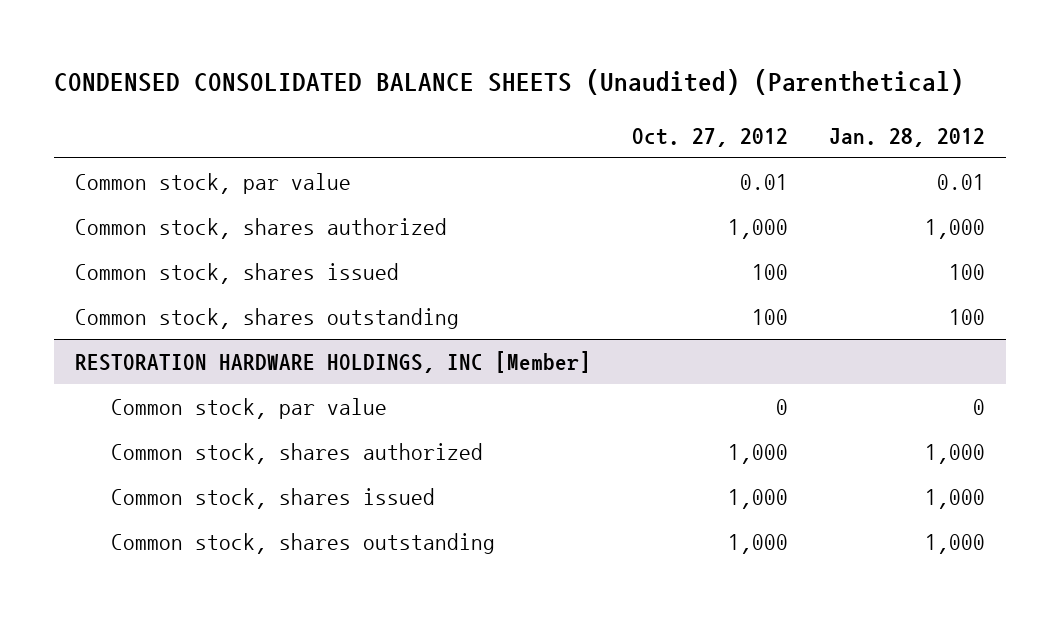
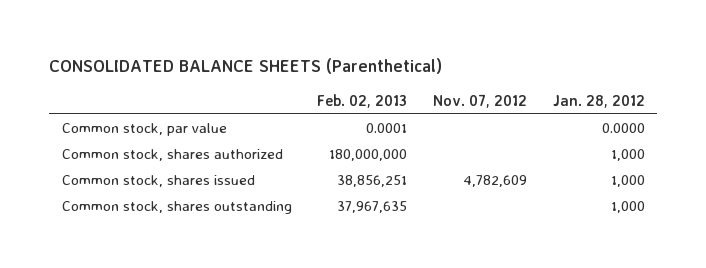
[54,68,965,95] CONDENSED CONSOLIDATED BALANCE SHEETS (Unaudited) (Parenthetical) -> [49,58,443,75] CONSOLIDATED BALANCE SHEETS (Parenthetical)
[632,127,789,147] Oct. 27, 2012 -> none
none -> [317,93,408,108] Feb. 02, 2013
none -> [433,93,528,108] Nov. 07, 2012
[74,217,447,239] Common stock, shares authorized -> none
[74,262,399,284] Common stock, shares issued -> none
[74,307,459,329] Common stock, shares outstanding -> none
[74,350,591,373] RESTORATION HARDWARE HOLDINGS, INC [Member] -> none
[110,397,387,419] Common stock, par value -> none
[937,173,986,190] 0.01 -> [601,123,645,134] 0.0000

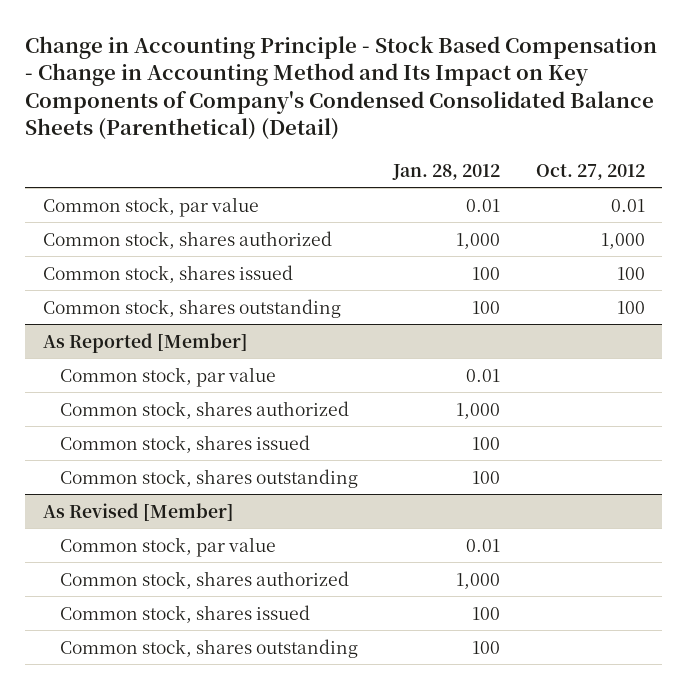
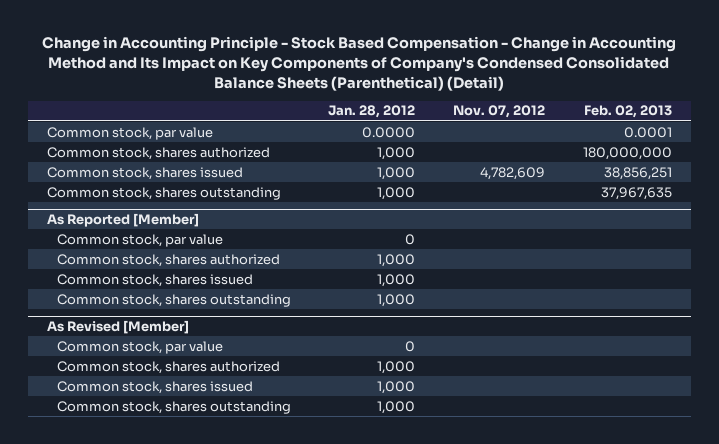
[535,163,645,180] Oct. 27, 2012 -> none
none -> [453,105,546,119] Nov. 07, 2012
none -> [583,105,672,119] Feb. 02, 2013
[466,198,501,212] 0.01 -> [362,126,416,138] 0.0000
[472,266,501,280] 100 -> [377,166,416,180] 1,000
[472,300,501,314] 100 -> [377,186,416,200] 1,000
[466,368,501,382] 0.01 -> [405,233,416,245] 0
[472,436,501,450] 100 -> [377,273,416,287] 1,000
[472,470,501,484] 100 -> [377,293,416,307] 1,000
[466,538,501,552] 0.01 -> [405,340,416,352] 0
[472,606,501,620] 100 -> [377,380,416,394] 1,000
[472,640,501,654] 100 -> [377,400,416,414] 1,000

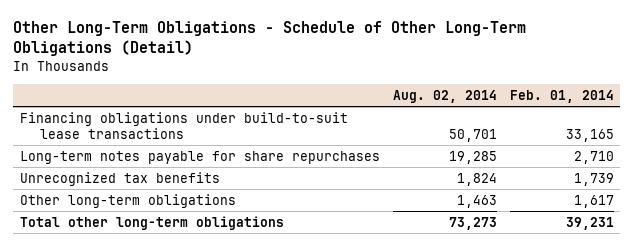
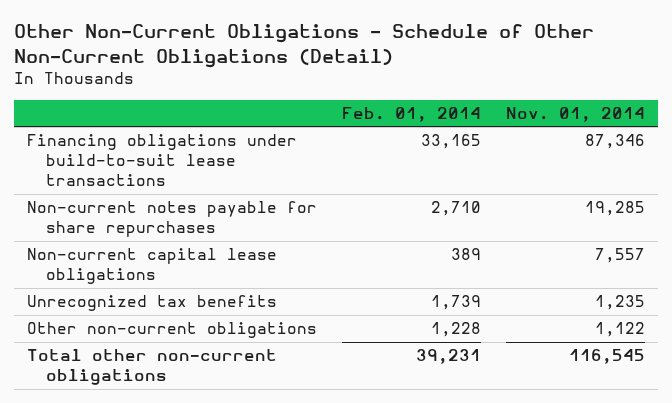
[13,21,527,57] Other Long-Term Obligations - Schedule of Other Long-Term Obligations (Detail) -> [14,24,595,68] Other Non-Current Obligations - Schedule of Other Non-Current Obligations (Detail)
[392,89,497,103] Aug. 02, 2014 -> none
none -> [506,106,646,122] Nov. 01, 2014
[19,150,380,164] Long-term notes payable for share repurchases -> [26,201,317,238] Non-current notes payable for share repurchases
none -> [26,248,277,285] Non-current capital lease obligations
[19,193,236,208] Other long-term obligations -> [26,322,317,339] Other non-current obligations
[573,194,614,208] 1,617 -> [431,322,482,338] 1,228
[19,215,284,230] Total other long-term obligations -> [26,349,277,386] Total other non-current obligations

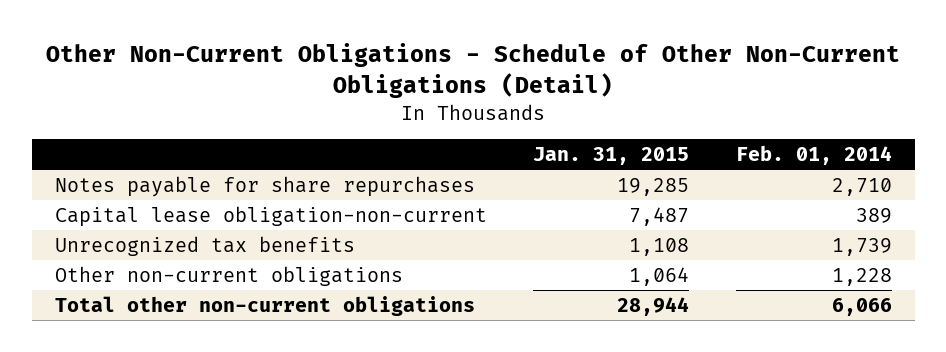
[506,106,646,122] Nov. 01, 2014 -> none
none -> [533,147,690,166] Jan. 31, 2015
[26,134,297,187] Financing obligations under build-to-suit lease transactions -> none
[26,201,317,238] Non-current notes payable for share repurchases -> [54,175,475,197] Notes payable for share repurchases
[26,248,277,285] Non-current capital lease obligations -> [54,205,487,227] Capital lease obligation-non-current
[416,349,482,365] 39,231 -> [831,297,892,316] 6,066

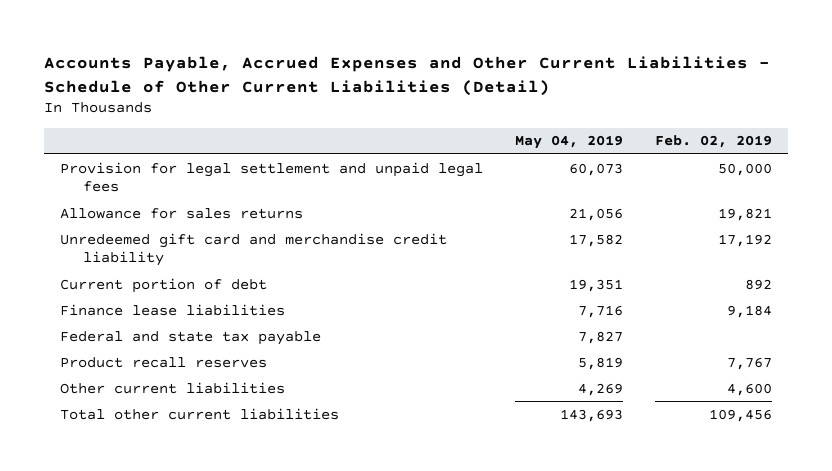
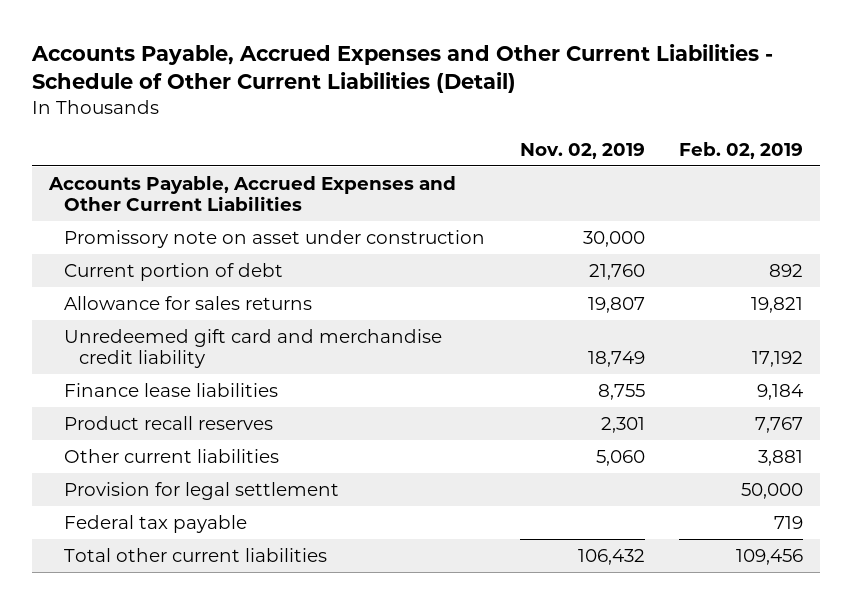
[515,135,624,150] May 04, 2019 -> none
none -> [519,142,645,159] Nov. 02, 2019
[59,161,483,193] Provision for legal settlement and unpaid legal fees -> none
none -> [48,176,457,212] Accounts Payable, Accrued Expenses and Other Current Liabilities
none -> [64,230,486,249] Promissory note on asset under construction
[59,277,267,293] Current portion of debt -> [64,263,284,282] Current portion of debt
[59,330,321,345] Federal and state tax payable -> none
[727,382,773,396] 4,600 -> [758,450,804,467] 3,881
none -> [64,482,340,501] Provision for legal settlement
none -> [64,515,248,534] Federal tax payable

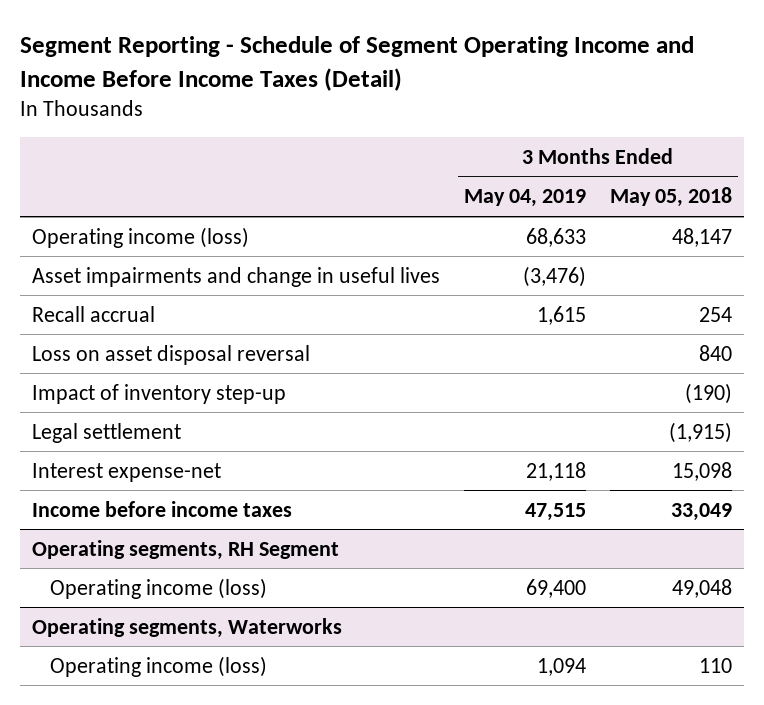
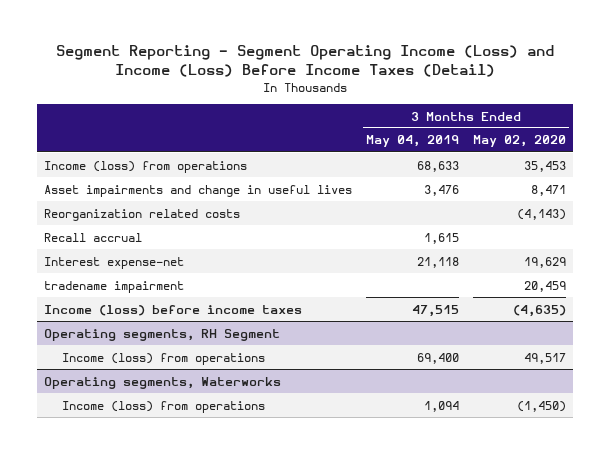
[19,36,694,91] Segment Reporting - Schedule of Segment Operating Income and Income Before Income Taxes (Detail) -> [55,45,554,78] Segment Reporting - Segment Operating Income (Loss) and Income (Loss) Before Income Taxes (Detail)
[610,187,733,208] May 05, 2018 -> none
none -> [472,135,566,148] May 02, 2020
[32,226,250,248] Operating income (loss) -> [44,160,248,173] Income (loss) from operations
[523,265,587,287] (3,476) -> [423,184,459,196] 3,476
none -> [44,208,241,221] Reorganization related costs
[32,344,311,365] Loss on asset disposal reversal -> none
[32,383,287,404] Impact of inventory step-up -> none
[32,422,182,443] Legal settlement -> none
none -> [44,280,185,293] tradename impairment
[32,500,293,517] Income before income taxes -> [44,304,303,316] Income (loss) before income taxes
[49,577,267,599] Operating income (loss) -> [62,352,266,365] Income (loss) from operations
[49,655,267,677] Operating income (loss) -> [62,400,266,413] Income (loss) from operations

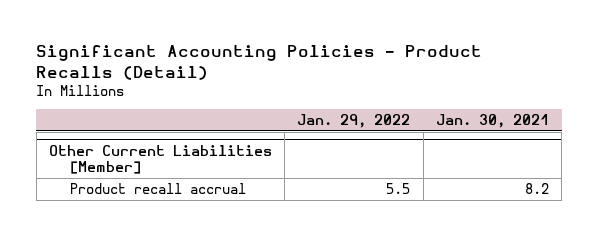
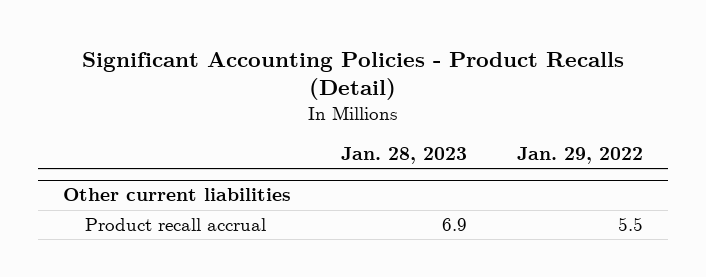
[435,113,549,128] Jan. 30, 2021 -> none
none -> [341,146,468,164] Jan. 28, 2023
[48,144,272,174] Other Current Liabilities [Member] -> [62,188,291,202] Other current liabilities

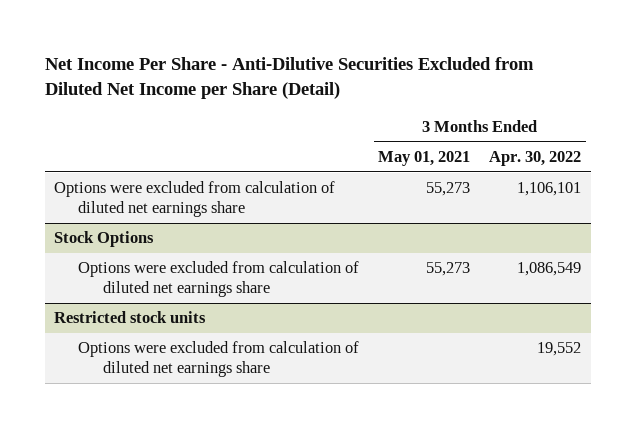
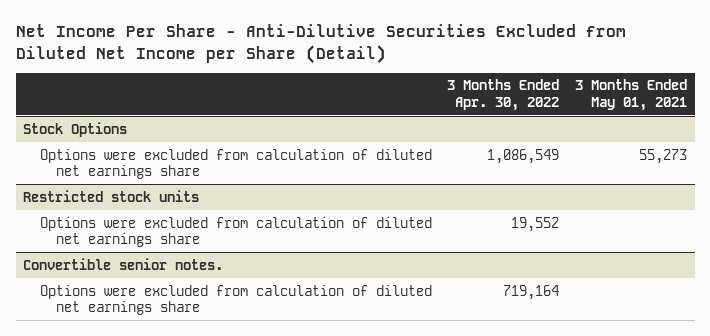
[54,181,336,218] Options were excluded from calculation of diluted net earnings share -> none
none -> [23,257,224,270] Convertible senior notes.
none -> [39,284,432,316] Options were excluded from calculation of diluted net earnings share

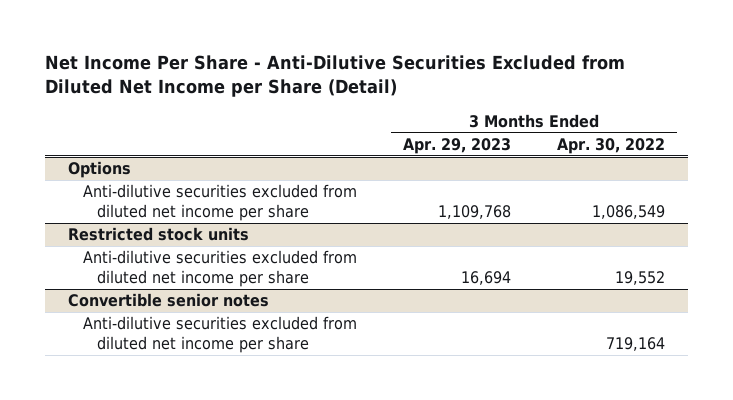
[574,79,687,111] 3 Months Ended May 01, 2021 -> none
none -> [402,138,511,155] Apr. 29, 2023
[23,121,128,137] Stock Options -> [67,161,131,179] Options
[39,148,432,180] Options were excluded from calculation of diluted net earnings share -> [82,184,357,221] Anti-dilutive securities excluded from diluted net income per share
[39,216,432,248] Options were excluded from calculation of diluted net earnings share -> [82,250,357,287] Anti-dilutive securities excluded from diluted net income per share
[23,257,224,270] Convertible senior notes. -> [67,293,269,308] Convertible senior notes
[39,284,432,316] Options were excluded from calculation of diluted net earnings share -> [82,316,357,353] Anti-dilutive securities excluded from diluted net income per share

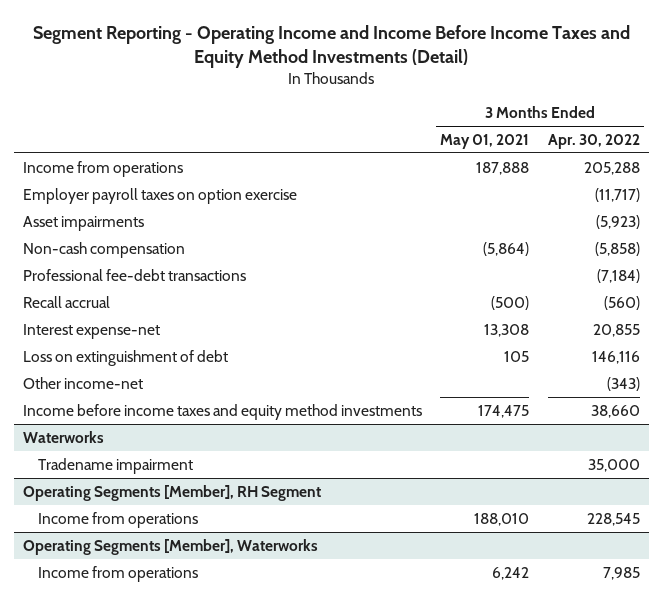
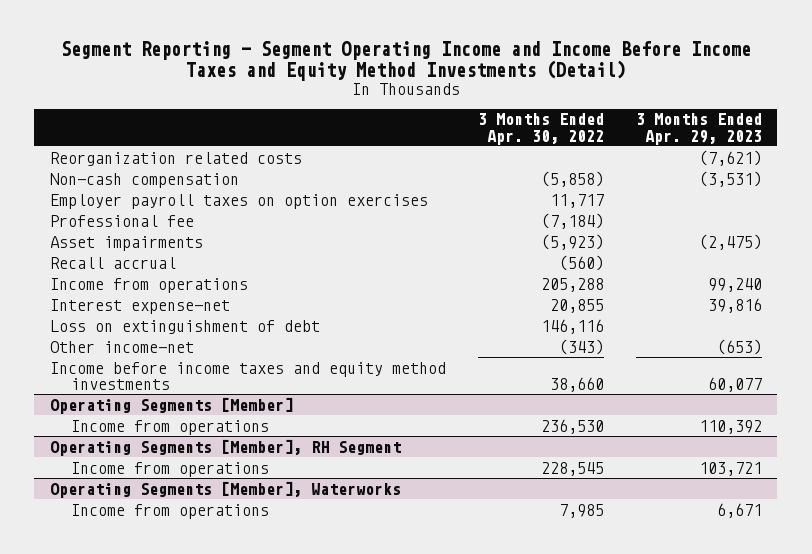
[33,24,631,68] Segment Reporting - Operating Income and Income Before Income Taxes and Equity Method Investments (Detail) -> [60,40,751,81] Segment Reporting - Segment Operating Income and Income Before Income Taxes and Equity Method Investments (Detail)
[440,133,530,149] May 01, 2021 -> none
none -> [635,113,762,145] 3 Months Ended Apr. 29, 2023
[23,187,298,204] Employer payroll taxes on option exercise -> none
none -> [50,151,303,166] Reorganization related costs
none -> [50,193,429,209] Employer payroll taxes on option exercises
[23,268,247,281] Professional fee-debt transactions -> [50,214,195,227] Professional fee
[23,215,145,231] Asset impairments -> [50,235,204,251] Asset impairments
[23,160,184,177] Income from operations -> [50,277,249,293] Income from operations
[23,430,105,443] Waterworks -> none
[37,457,193,474] Tradename impairment -> none
none -> [50,396,294,414] Operating Segments [Member]
none -> [71,419,270,435] Income from operations

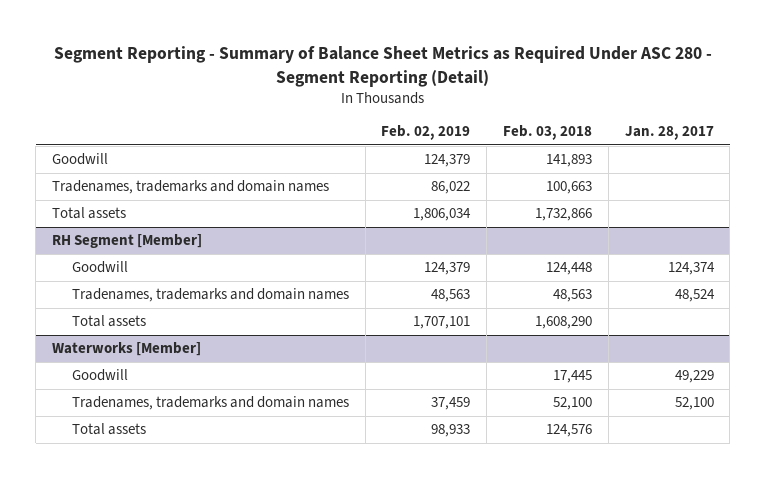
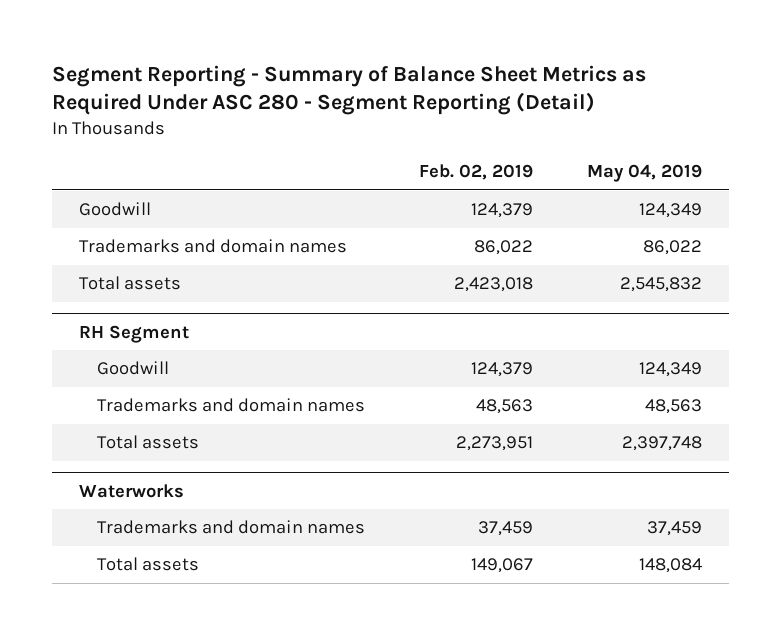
[503,125,593,141] Feb. 03, 2018 -> none
[624,126,714,141] Jan. 28, 2017 -> none
none -> [587,164,703,183] May 04, 2019
[51,180,329,195] Tradenames, trademarks and domain names -> [78,239,347,254] Trademarks and domain names
[413,208,472,222] 1,806,034 -> [454,277,534,293] 2,423,018
[51,234,202,249] RH Segment [Member] -> [78,324,189,343] RH Segment
[71,369,128,382] Goodwill -> none
[71,288,349,303] Tradenames, trademarks and domain names -> [96,398,365,413] Trademarks and domain names
[413,316,471,330] 1,707,101 -> [456,436,534,452] 2,273,951
[51,342,201,357] Waterworks [Member] -> [78,483,184,498] Waterworks
[71,396,349,411] Tradenames, trademarks and domain names -> [96,520,365,535] Trademarks and domain names
[431,424,471,438] 98,933 -> [471,558,534,574] 149,067

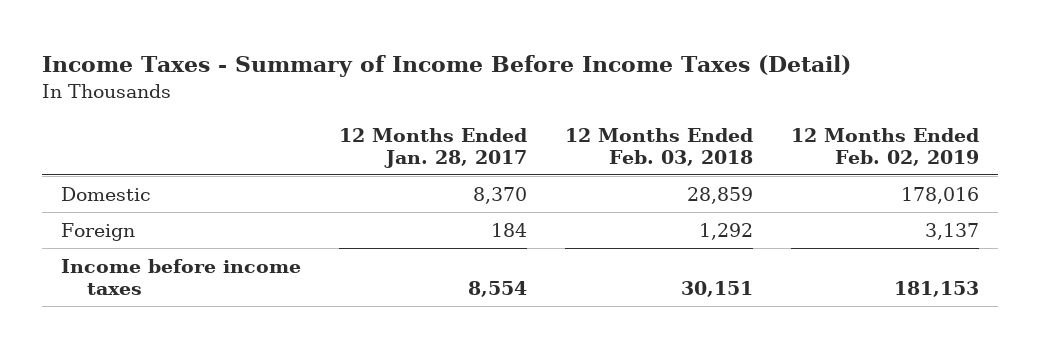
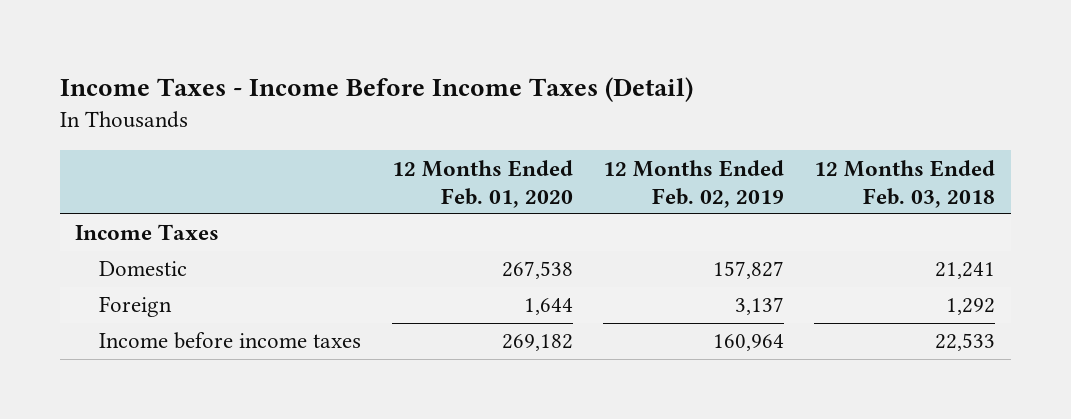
[42,54,852,77] Income Taxes - Summary of Income Before Income Taxes (Detail) -> [60,77,694,103] Income Taxes - Income Before Income Taxes (Detail)
[339,127,528,169] 12 Months Ended Jan. 28, 2017 -> none
none -> [391,159,573,208] 12 Months Ended Feb. 01, 2020
none -> [75,224,220,241] Income Taxes
[686,186,753,204] 28,859 -> [935,262,996,280] 21,241
[900,186,979,204] 178,016 -> [713,261,785,280] 157,827
[680,281,753,298] 30,151 -> [935,333,996,352] 22,533
[893,281,979,298] 181,153 -> [713,334,785,352] 160,964

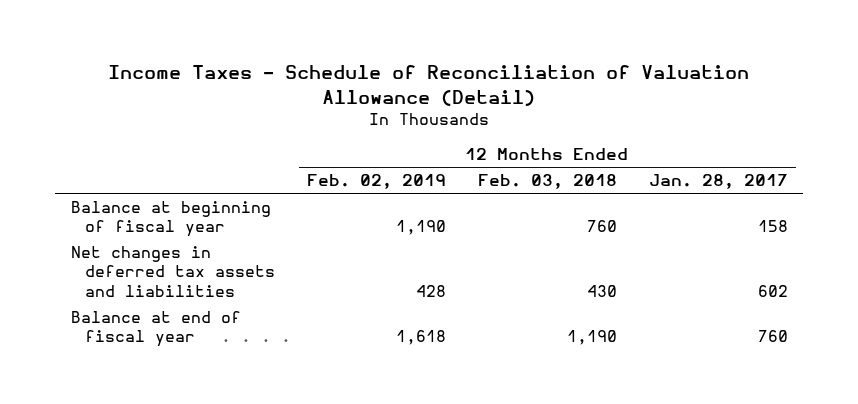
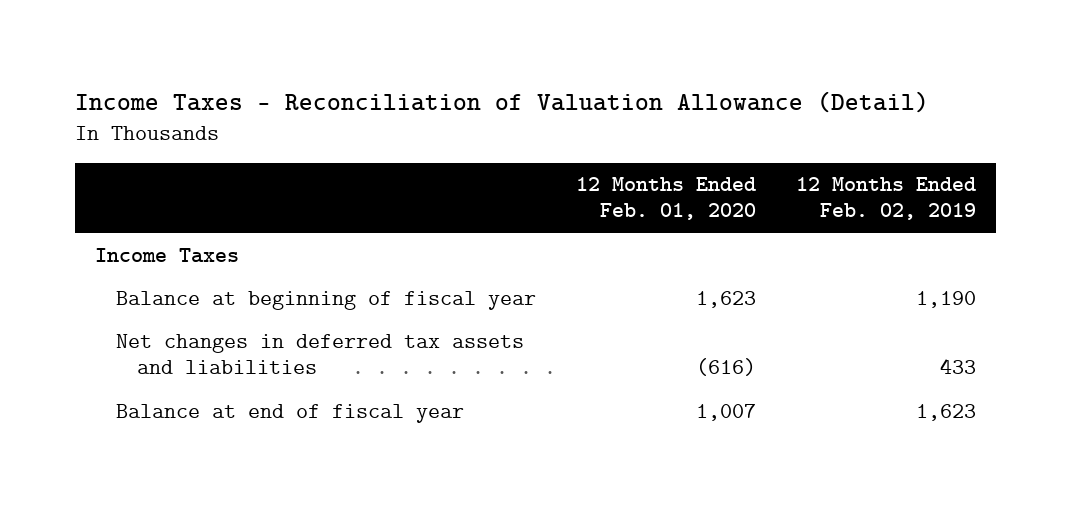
[108,65,750,107] Income Taxes - Schedule of Reconciliation of Valuation Allowance (Detail) -> [74,90,929,113] Income Taxes - Reconciliation of Valuation Allowance (Detail)
[477,174,617,190] Feb. 03, 2018 -> none
[648,174,788,190] Jan. 28, 2017 -> none
none -> [576,177,757,221] 12 Months Ended Feb. 01, 2020
none -> [94,247,239,263] Income Taxes
[415,284,446,297] 428 -> [940,357,977,374] 433
[395,330,446,346] 1,618 -> [916,403,977,421] 1,623

